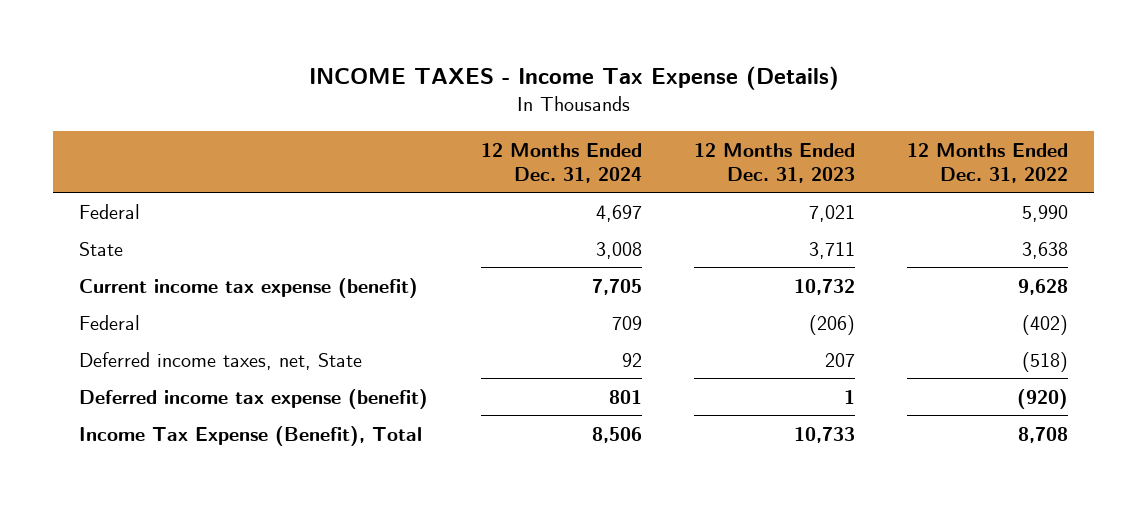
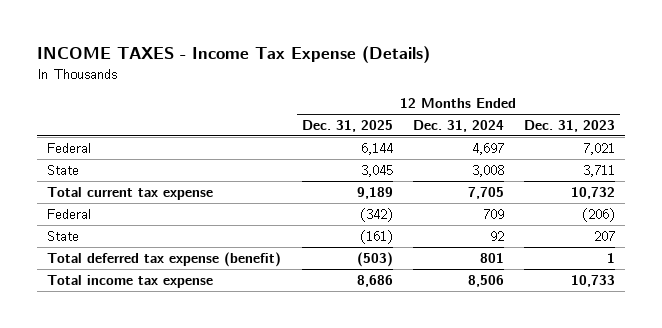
[906,142,1068,183] 12 Months Ended Dec. 31, 2022 -> none
none -> [301,120,393,133] Dec. 31, 2025
[79,277,419,298] Current income tax expense (benefit) -> [47,186,214,200] Total current tax expense
[79,351,363,370] Deferred income taxes, net, State -> [47,230,80,241] State
[79,388,429,409] Deferred income tax expense (benefit) -> [47,251,282,267] Total deferred tax expense (benefit)
[79,425,423,446] Income Tax Expense (Benefit), Total -> [47,274,214,288] Total income tax expense

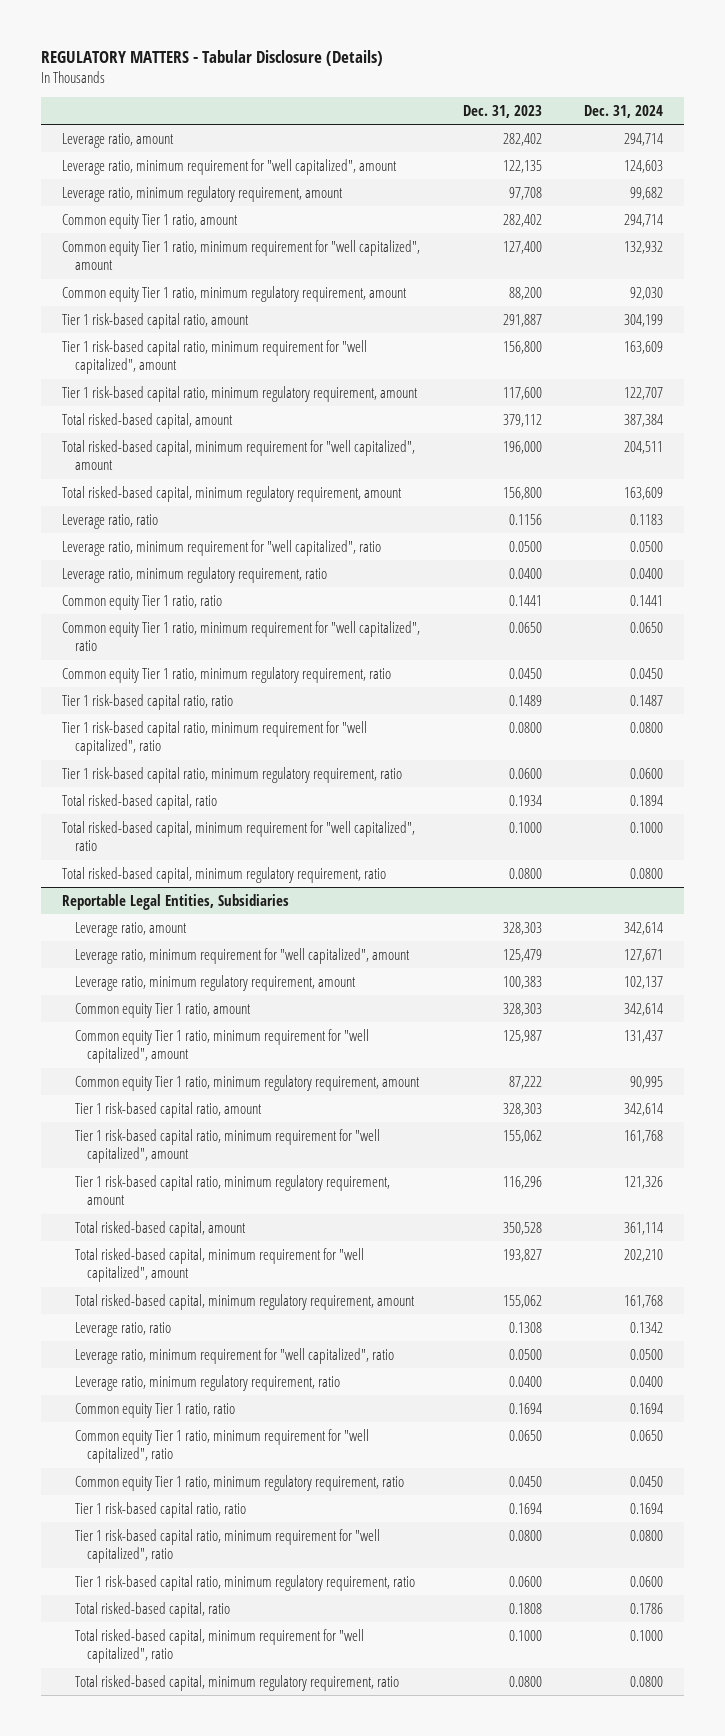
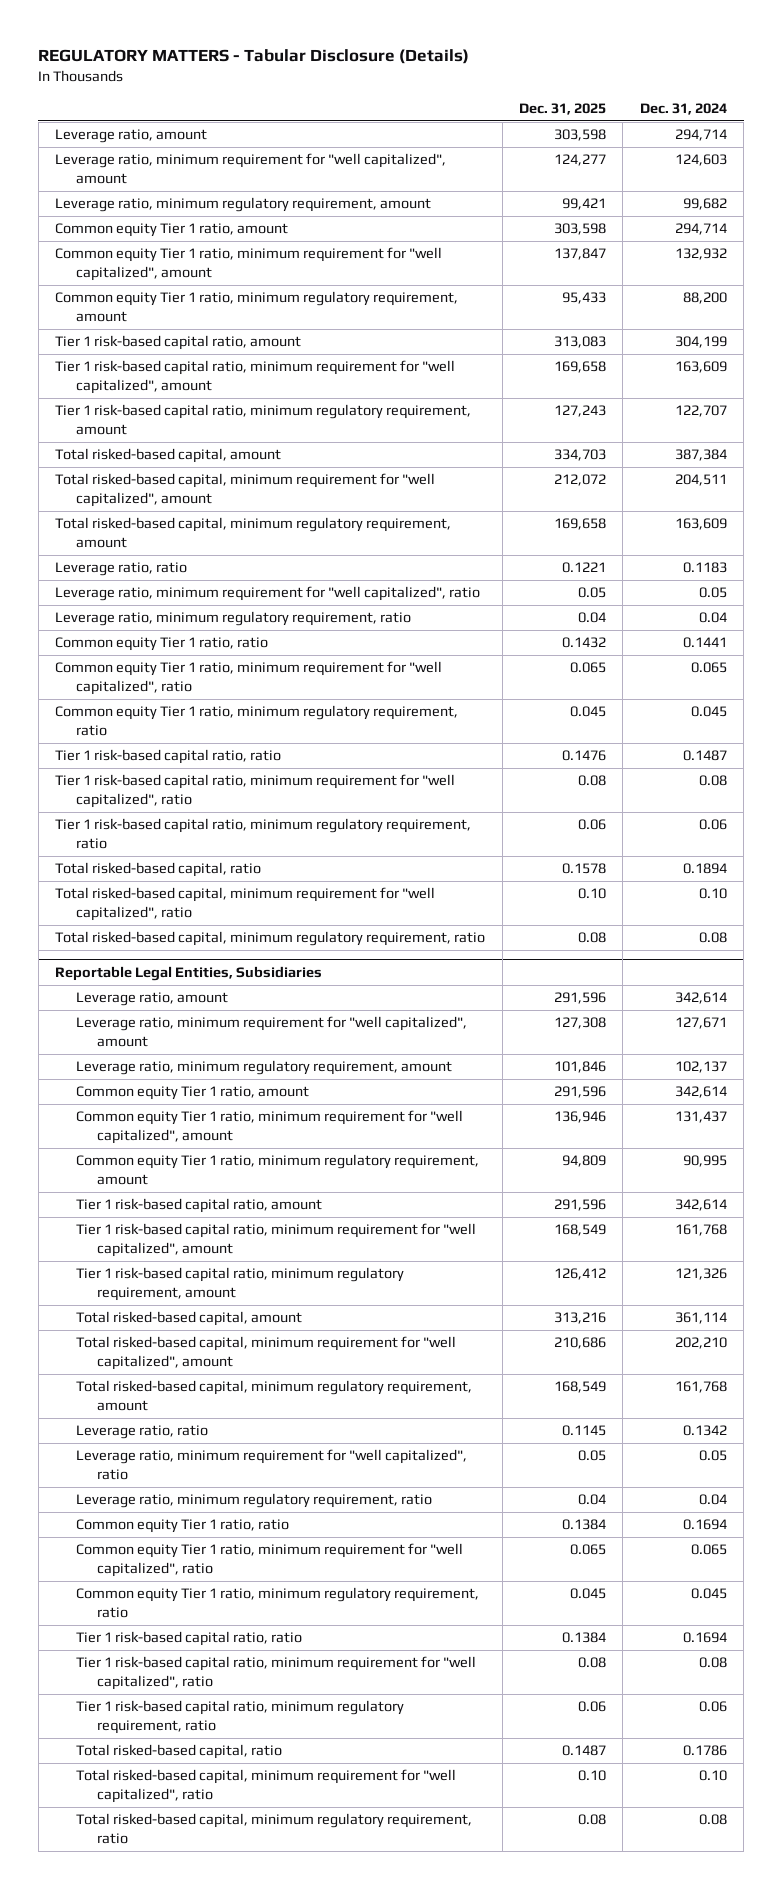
[462,104,542,118] Dec. 31, 2023 -> none
none -> [518,102,606,115] Dec. 31, 2025
[630,286,664,300] 92,030 -> [682,292,727,305] 88,200
[630,540,664,552] 0.0500 -> [698,587,727,599] 0.05
[630,567,664,579] 0.0400 -> [698,612,727,624] 0.04
[630,621,664,633] 0.0650 -> [690,662,727,674] 0.065
[630,667,664,679] 0.0450 -> [690,706,727,718] 0.045
[630,721,664,733] 0.0800 -> [698,775,727,787] 0.08
[630,767,664,779] 0.0600 -> [698,819,727,831] 0.06
[630,821,664,833] 0.1000 -> [698,888,727,900] 0.10
[630,867,664,879] 0.0800 -> [698,932,727,944] 0.08
[630,1348,664,1360] 0.0500 -> [698,1450,727,1462] 0.05
[630,1375,664,1387] 0.0400 -> [698,1494,727,1506] 0.04
[630,1429,664,1441] 0.0650 -> [690,1544,727,1556] 0.065
[630,1475,664,1487] 0.0450 -> [690,1588,727,1600] 0.045
[630,1529,664,1541] 0.0800 -> [698,1657,727,1669] 0.08
[630,1575,664,1587] 0.0600 -> [698,1701,727,1713] 0.06
[630,1629,664,1641] 0.1000 -> [698,1770,727,1782] 0.10
[630,1675,664,1687] 0.0800 -> [698,1814,727,1826] 0.08

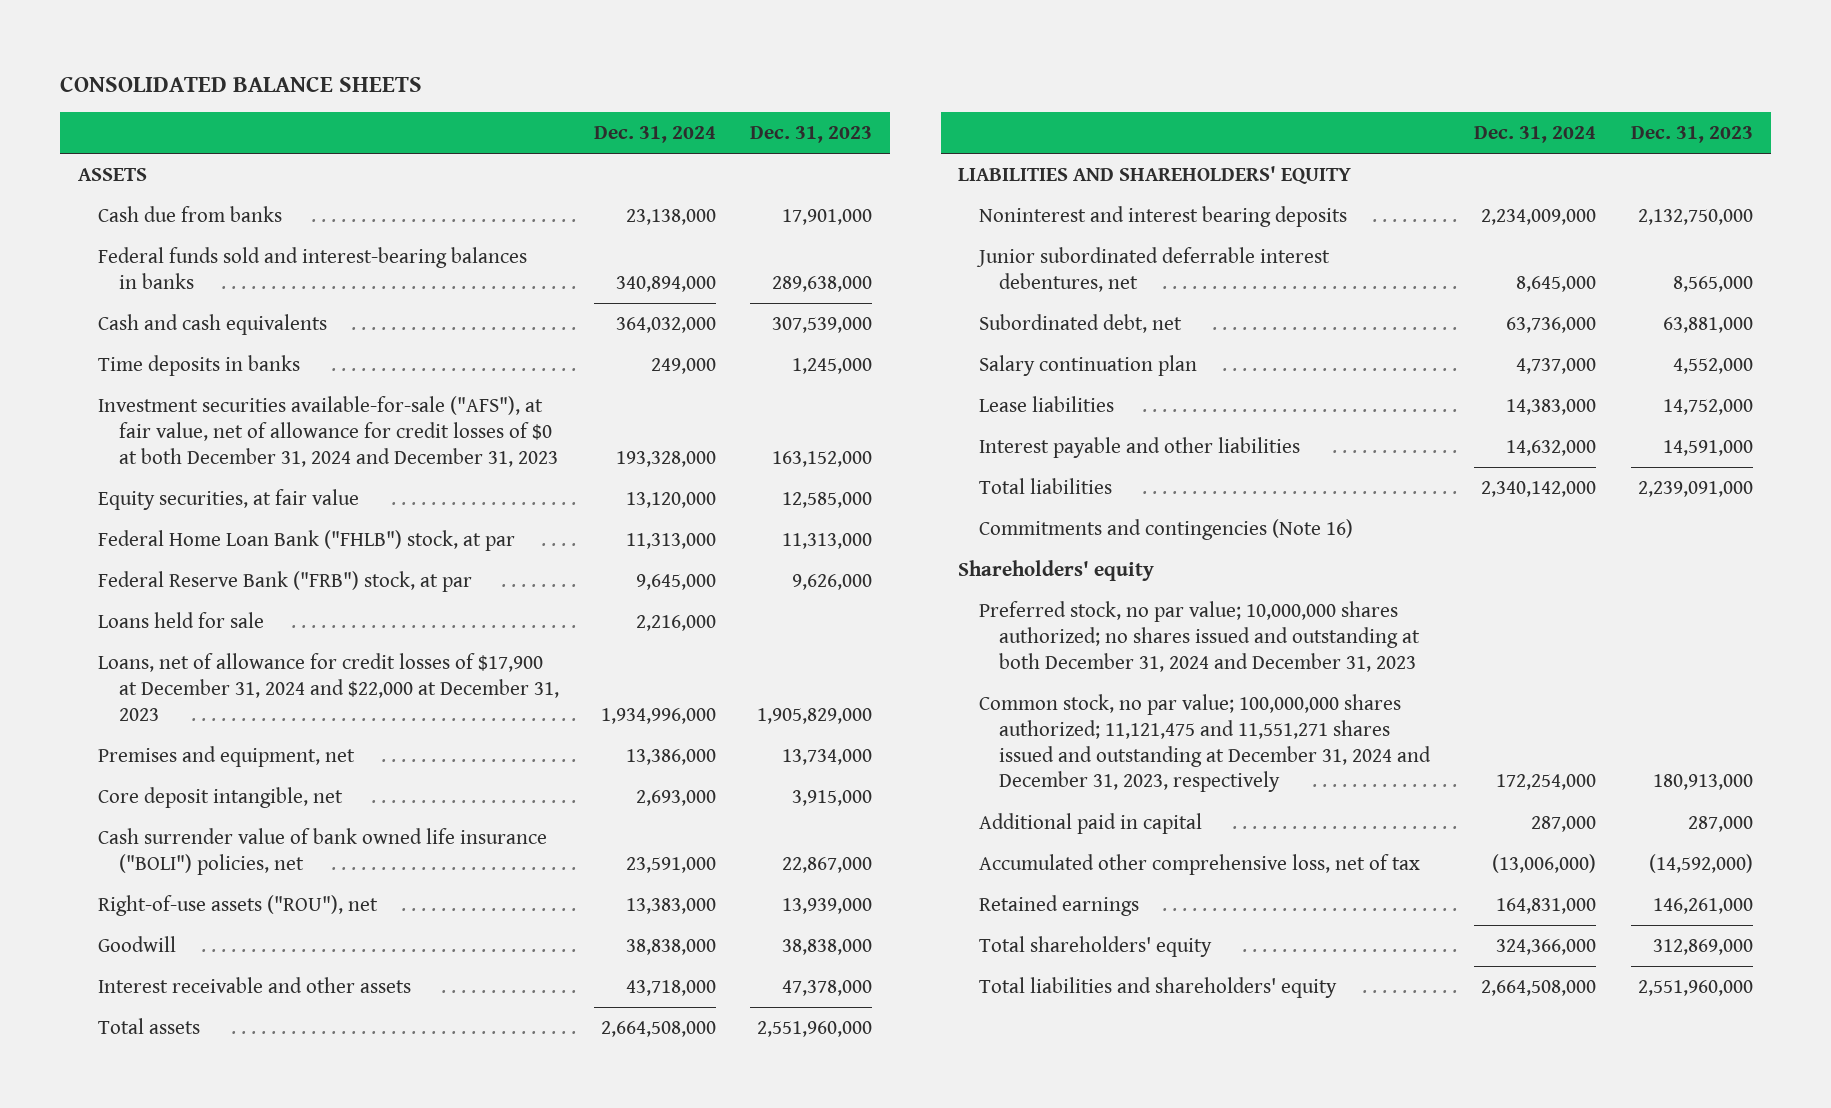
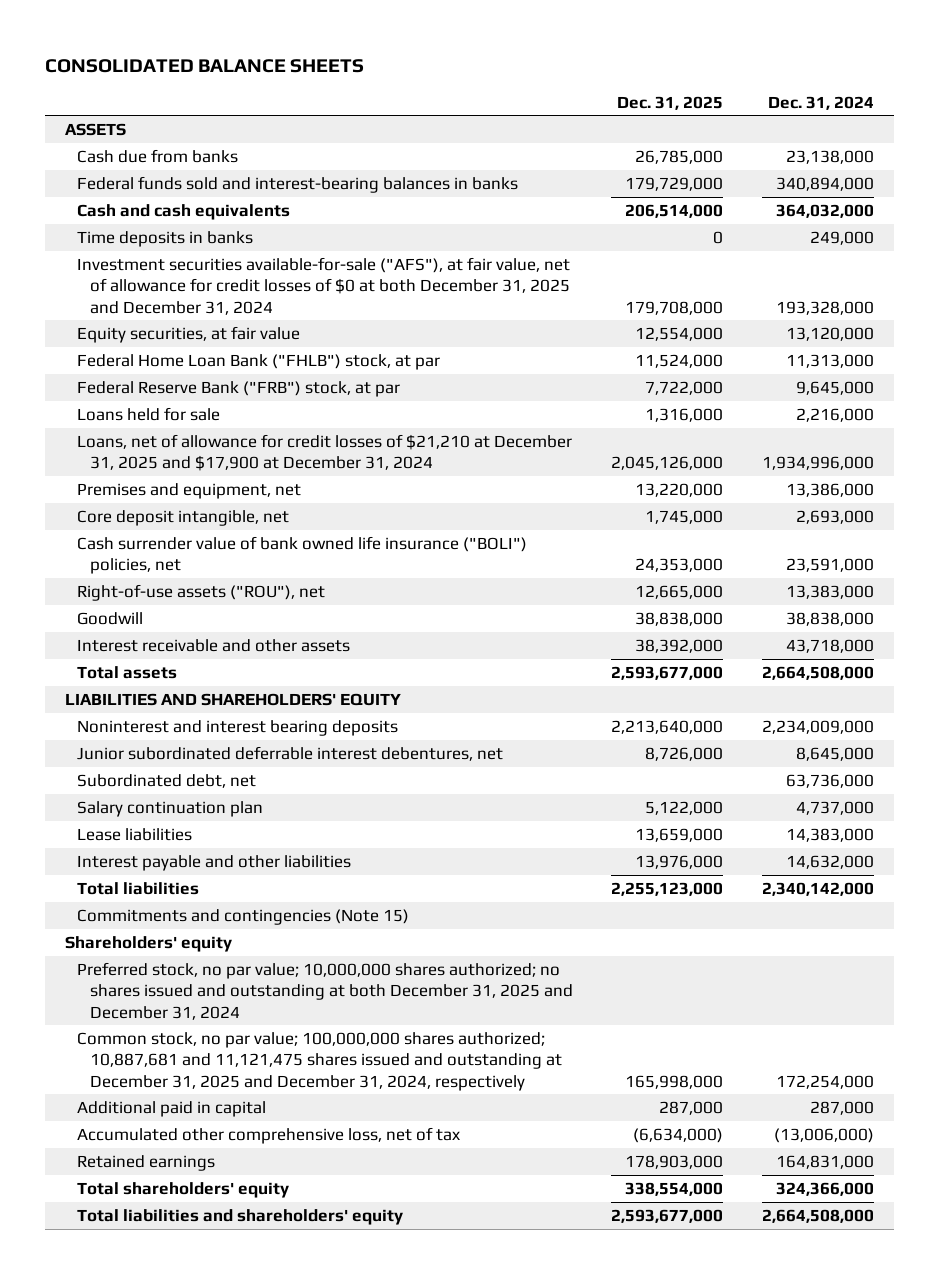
[750,126,873,144] Dec. 31, 2023 -> none
none -> [617,95,724,110] Dec. 31, 2025
[98,395,558,467] Investment securities available-for-sale ("AFS"), at fair value, net of allowance for credit losses of $0 at both December 31, 2024 and December 31, 2023 -> [77,256,571,315] Investment securities available-for-sale ("AFS"), at fair value, net of allowance for credit losses of $0 at both December 31, 2025 and December 31, 2024
[98,652,559,721] Loans, net of allowance for credit losses of $17,900 at December 31, 2024 and $22,000 at December 31, 2023 -> [77,433,573,472] Loans, net of allowance for credit losses of $21,210 at December 31, 2025 and $17,900 at December 31, 2024
[978,518,1353,540] Commitments and contingencies (Note 16) -> [77,908,410,925] Commitments and contingencies (Note 15)
[978,600,1421,672] Preferred stock, no par value; 10,000,000 shares authorized; no shares issued and outstanding at both December 31, 2024 and December 31, 2023 -> [77,961,573,1020] Preferred stock, no par value; 10,000,000 shares authorized; no shares issued and outstanding at both December 31, 2025 and December 31, 2024
[978,693,1432,793] Common stock, no par value; 100,000,000 shares authorized; 11,121,475 and 11,551,271 shares issued and outstanding at December 31, 2024 and December 31, 2023, respectively -> [77,1031,562,1091] Common stock, no par value; 100,000,000 shares authorized; 10,887,681 and 11,121,475 shares issued and outstanding at December 31, 2025 and December 31, 2024, respectively

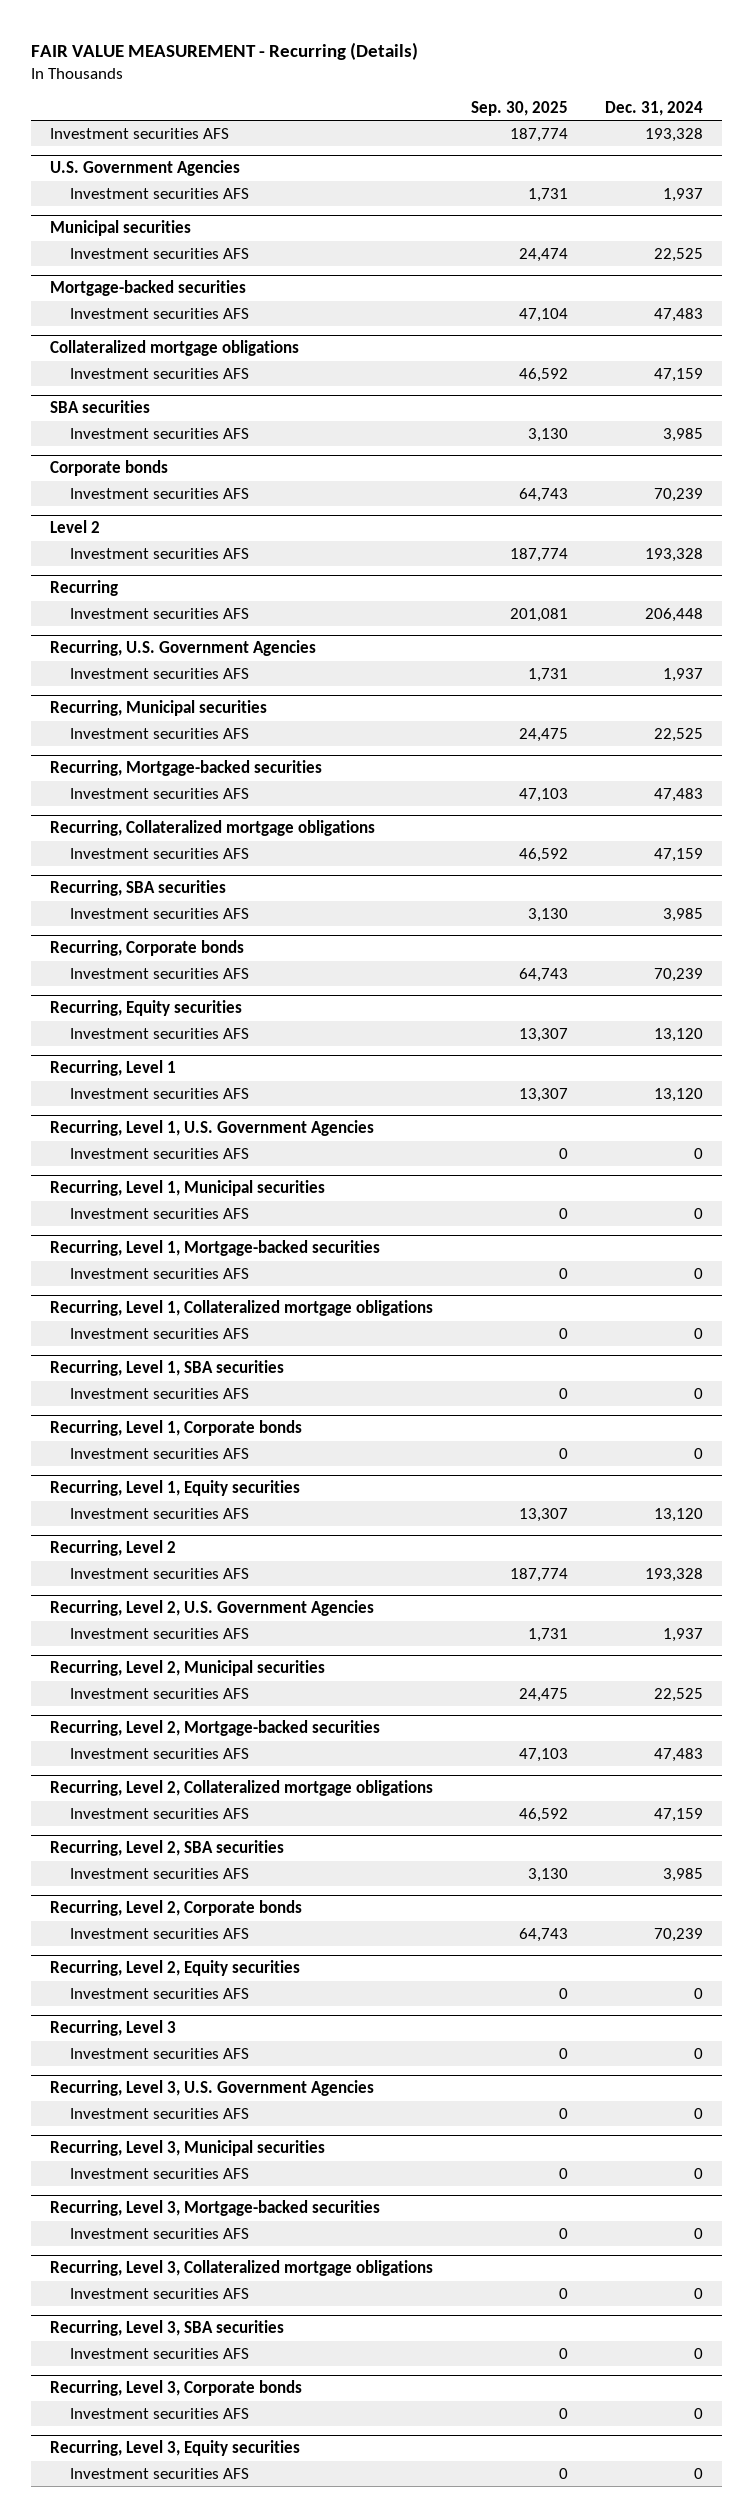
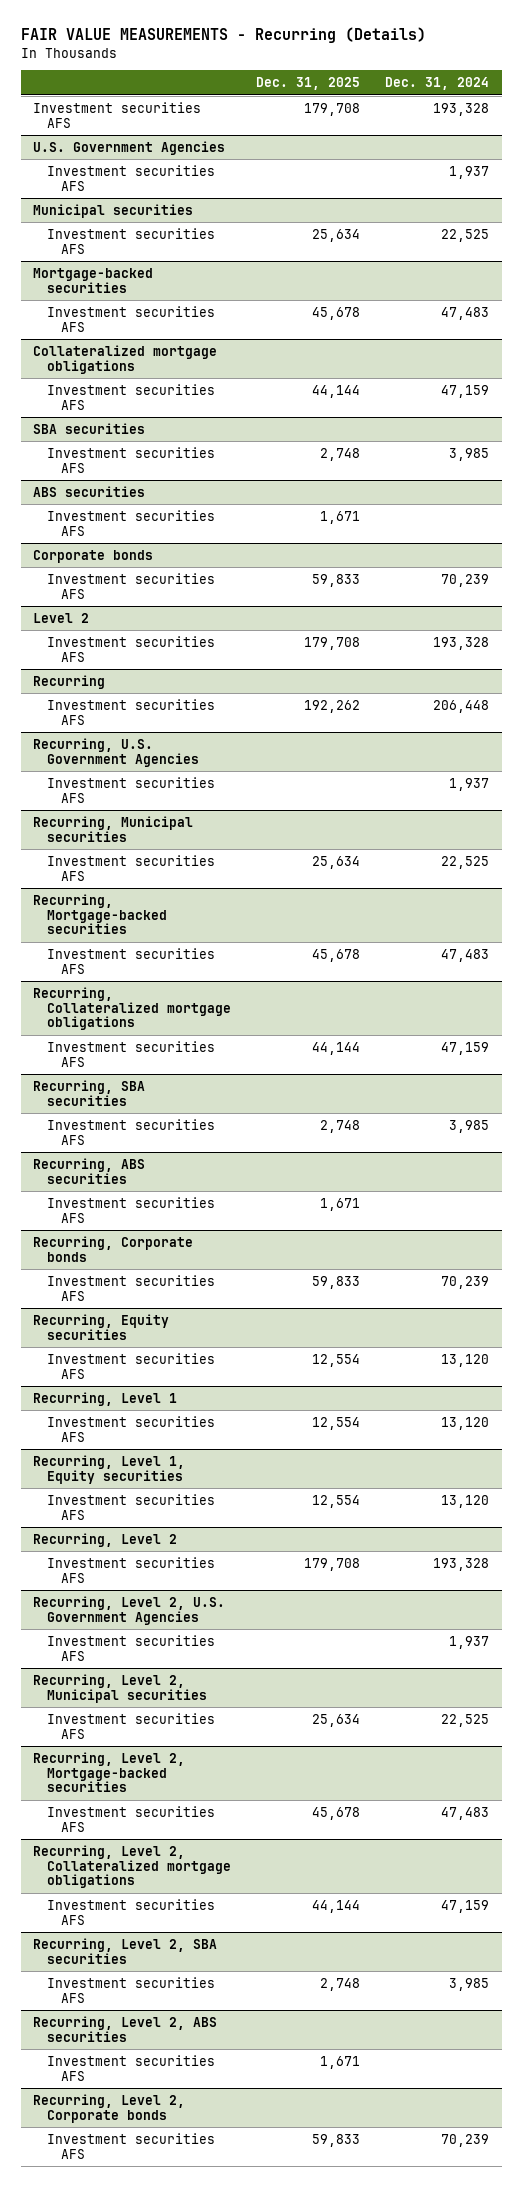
[31,41,419,60] FAIR VALUE MEASUREMENT - Recurring (Details) -> [20,27,426,44] FAIR VALUE MEASUREMENTS - Recurring (Details)
[470,100,568,116] Sep. 30, 2025 -> none
none -> [256,77,361,91] Dec. 31, 2025
none -> [33,485,146,497] ABS securities
none -> [46,509,215,536] Investment securities AFS
none -> [33,1157,146,1184] Recurring, ABS securities
none -> [46,1196,215,1223] Investment securities AFS
[50,1120,375,1137] Recurring, Level 1, U.S. Government Agencies -> none
[70,1147,250,1159] Investment securities AFS -> none
[50,1180,326,1197] Recurring, Level 1, Municipal securities -> none
[70,1207,250,1219] Investment securities AFS -> none
[50,1240,381,1257] Recurring, Level 1, Mortgage-backed securities -> none
[70,1267,250,1279] Investment securities AFS -> none
[50,1300,434,1317] Recurring, Level 1, Collateralized mortgage obligations -> none
[70,1327,250,1339] Investment securities AFS -> none
[50,1360,285,1377] Recurring, Level 1, SBA securities -> none
[70,1387,250,1399] Investment securities AFS -> none
[50,1420,303,1437] Recurring, Level 1, Corporate bonds -> none
[70,1447,250,1459] Investment securities AFS -> none
none -> [33,2015,218,2042] Recurring, Level 2, ABS securities
none -> [46,2054,215,2081] Investment securities AFS
[50,1960,301,1977] Recurring, Level 2, Equity securities -> none
[70,1987,250,1999] Investment securities AFS -> none
[50,2020,177,2037] Recurring, Level 3 -> none
[70,2047,250,2059] Investment securities AFS -> none
[50,2080,375,2097] Recurring, Level 3, U.S. Government Agencies -> none
[70,2107,250,2119] Investment securities AFS -> none
[50,2140,326,2157] Recurring, Level 3, Municipal securities -> none
[70,2167,250,2179] Investment securities AFS -> none
[50,2200,381,2217] Recurring, Level 3, Mortgage-backed securities -> none
[70,2227,250,2239] Investment securities AFS -> none
[50,2260,434,2277] Recurring, Level 3, Collateralized mortgage obligations -> none
[70,2287,250,2299] Investment securities AFS -> none
[50,2320,285,2337] Recurring, Level 3, SBA securities -> none
[70,2347,250,2359] Investment securities AFS -> none
[50,2380,303,2397] Recurring, Level 3, Corporate bonds -> none
[70,2407,250,2419] Investment securities AFS -> none
[50,2440,301,2457] Recurring, Level 3, Equity securities -> none
[70,2467,250,2479] Investment securities AFS -> none

